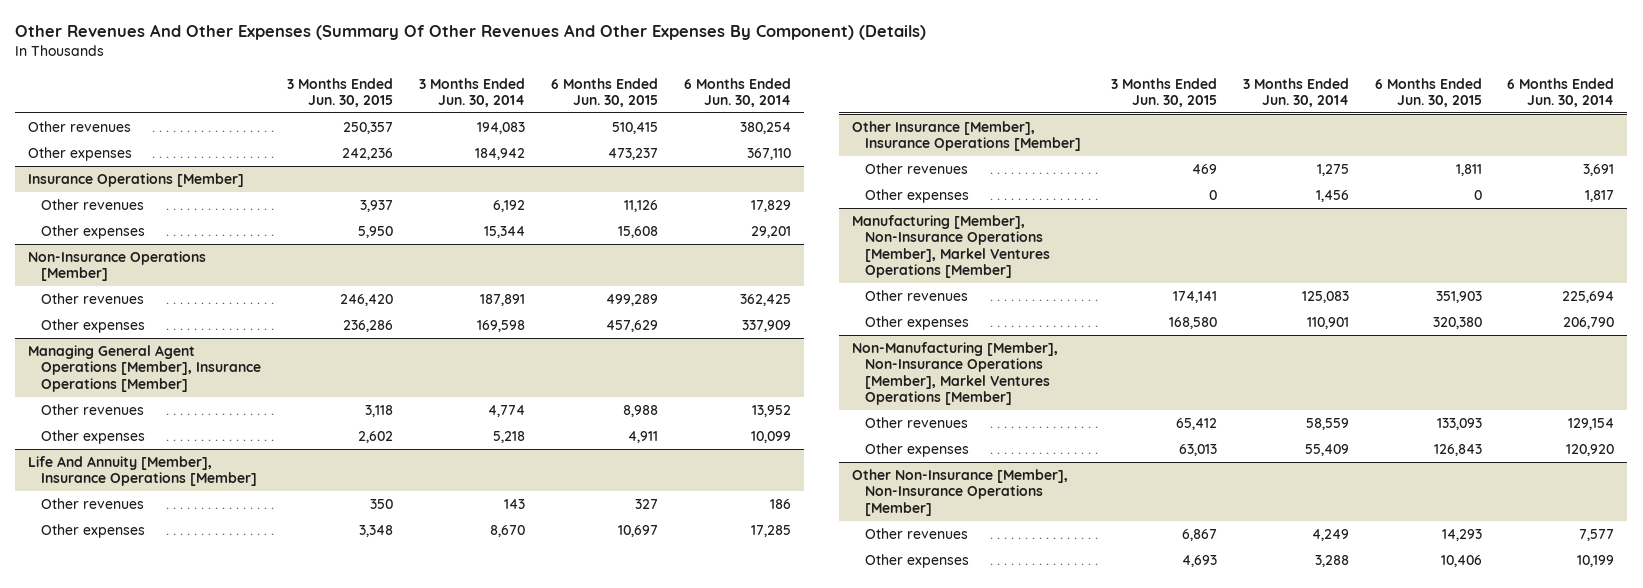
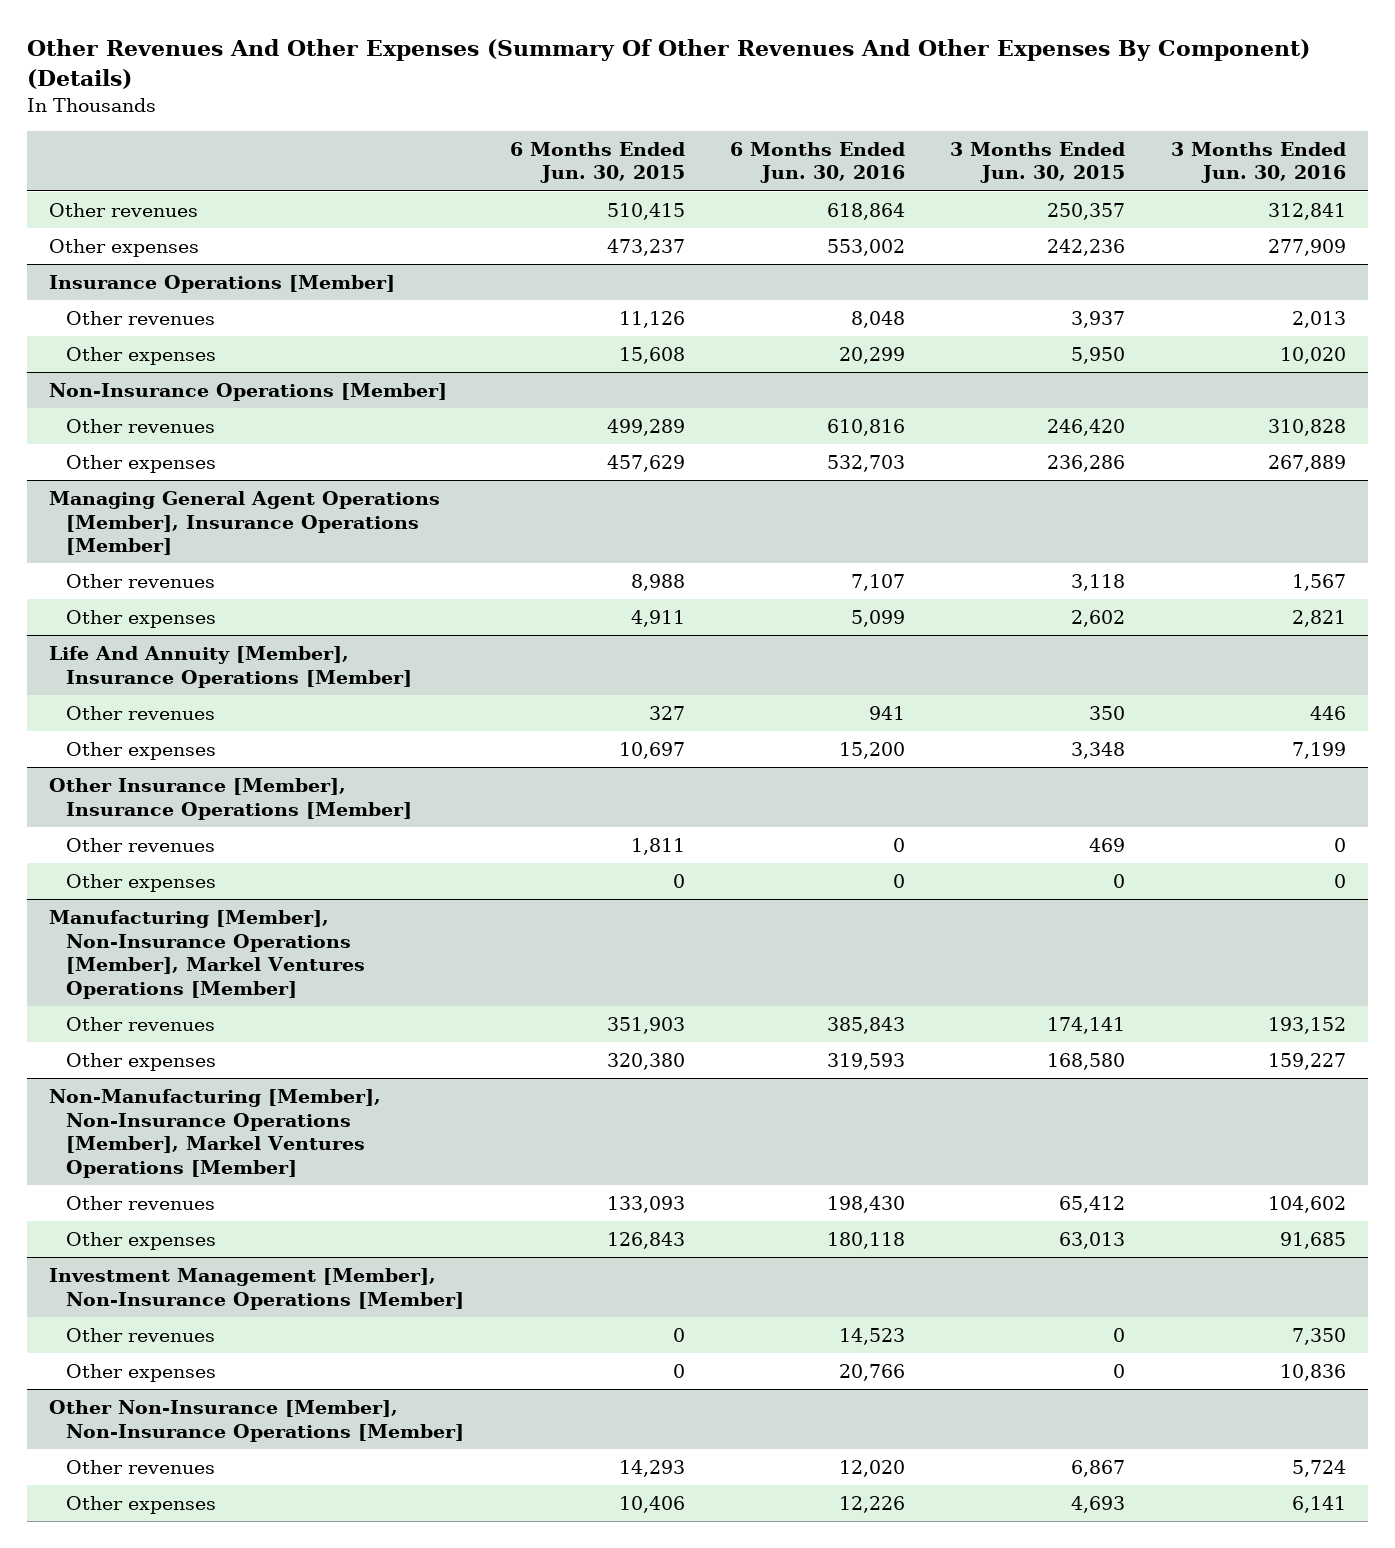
[418,77,525,108] 3 Months Ended Jun. 30, 2014 -> none
[683,77,791,108] 6 Months Ended Jun. 30, 2014 -> none
none -> [730,141,906,184] 6 Months Ended Jun. 30, 2016
none -> [1170,141,1346,184] 3 Months Ended Jun. 30, 2016
none -> [49,1268,465,1310] Investment Management [Member], Non-Insurance Operations [Member]
none -> [66,1328,216,1343] Other revenues
none -> [66,1364,217,1383] Other expenses

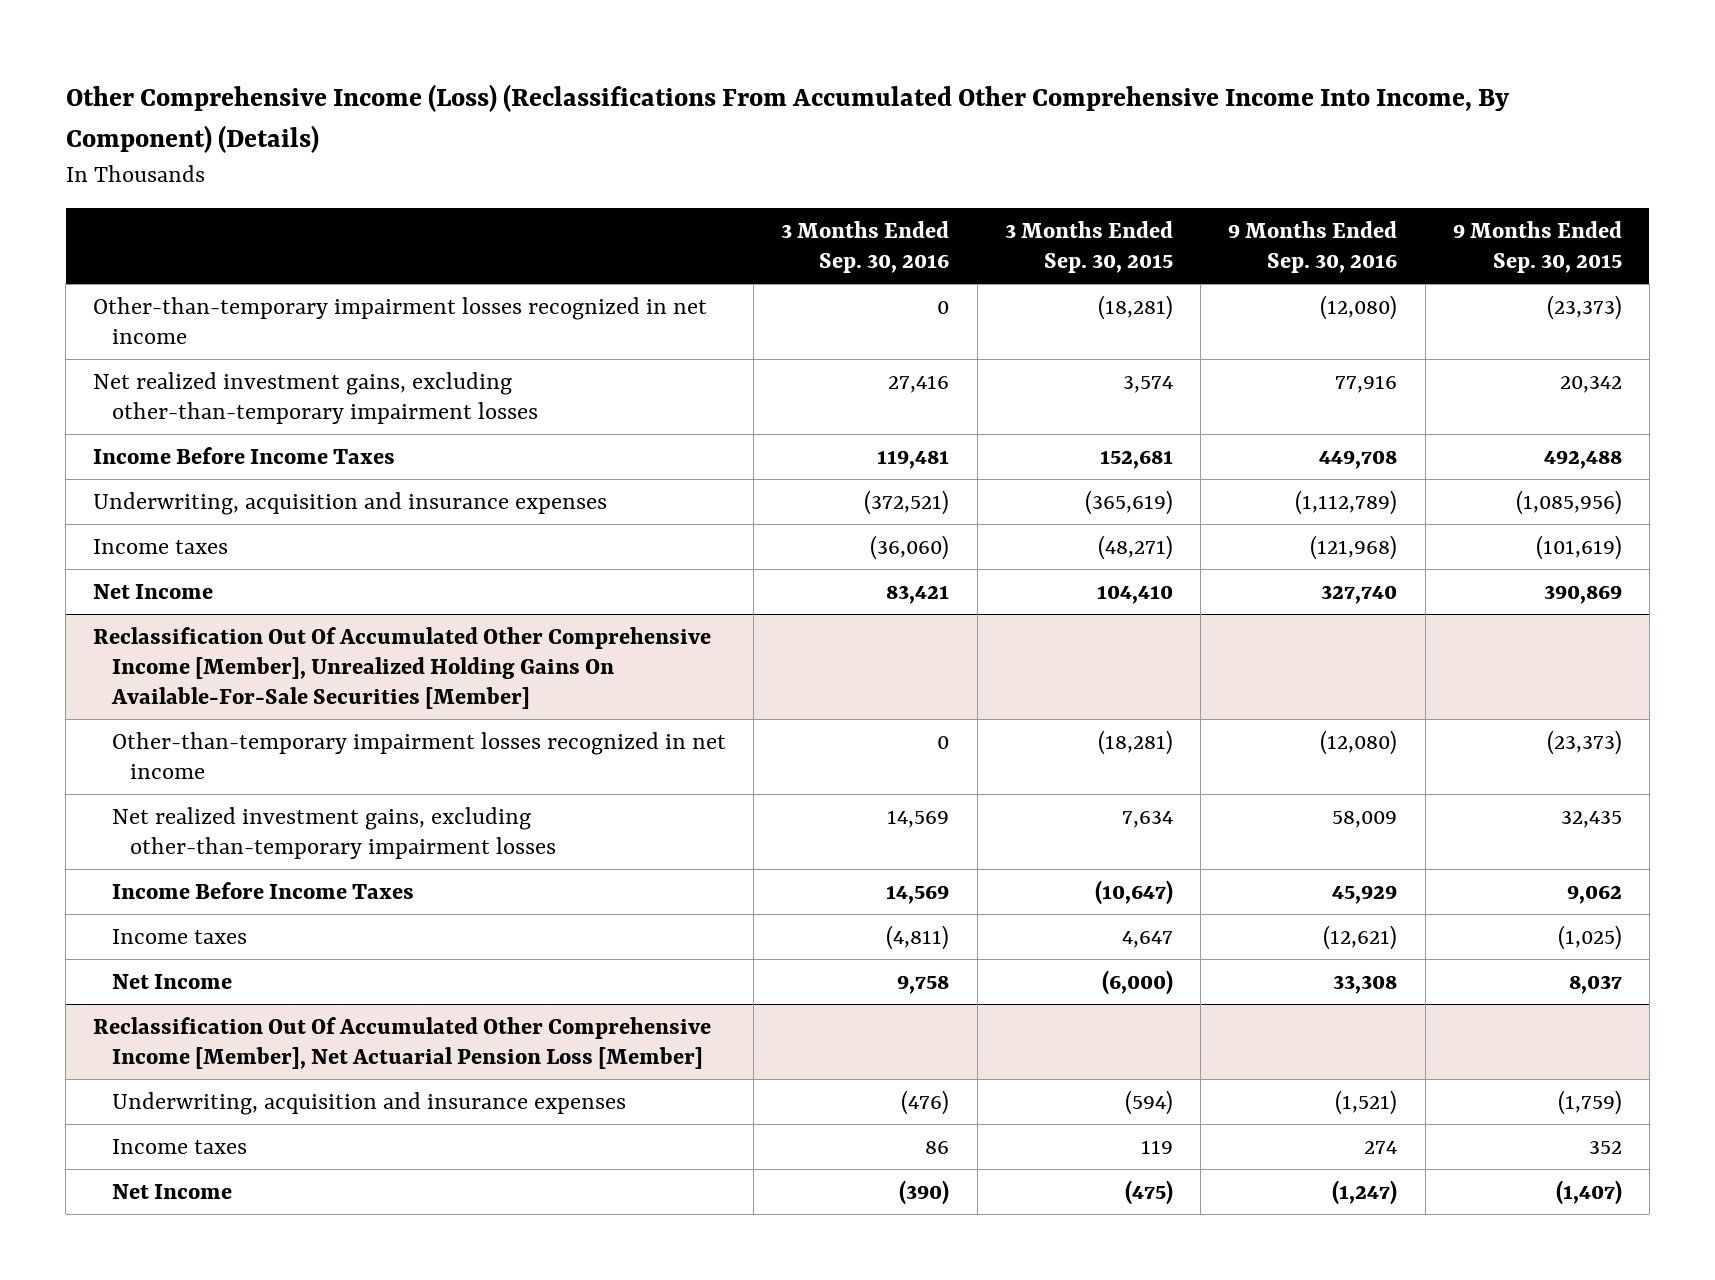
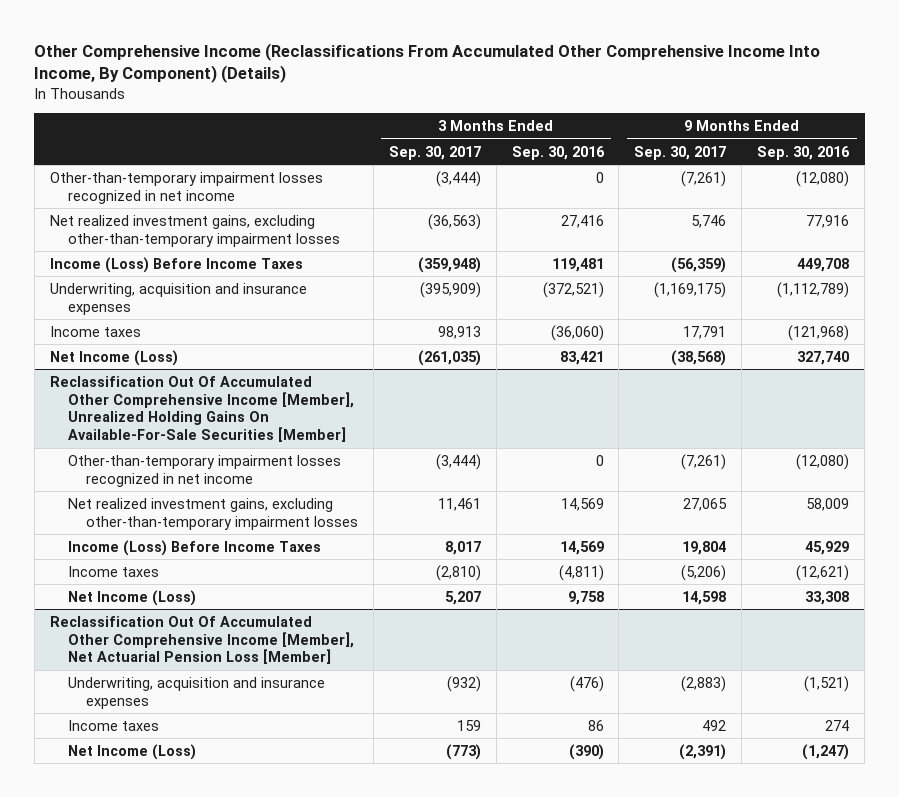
[65,84,1510,153] Other Comprehensive Income (Loss) (Reclassifications From Accumulated Other Comprehensive Income Into Income, By Component) (Details) -> [34,42,821,84] Other Comprehensive Income (Reclassifications From Accumulated Other Comprehensive Income Into Income, By Component) (Details)
[1004,221,1173,274] 3 Months Ended Sep. 30, 2015 -> none
[1452,221,1622,274] 9 Months Ended Sep. 30, 2015 -> none
none -> [388,145,481,160] Sep. 30, 2017
none -> [634,145,727,160] Sep. 30, 2017
[93,447,396,465] Income Before Income Taxes -> [49,256,303,273] Income (Loss) Before Income Taxes
[93,584,214,600] Net Income -> [49,349,178,366] Net Income (Loss)
[111,882,414,900] Income Before Income Taxes -> [67,539,321,556] Income (Loss) Before Income Taxes
[111,974,232,990] Net Income -> [67,589,196,606] Net Income (Loss)
[111,1184,232,1200] Net Income -> [67,743,196,760] Net Income (Loss)

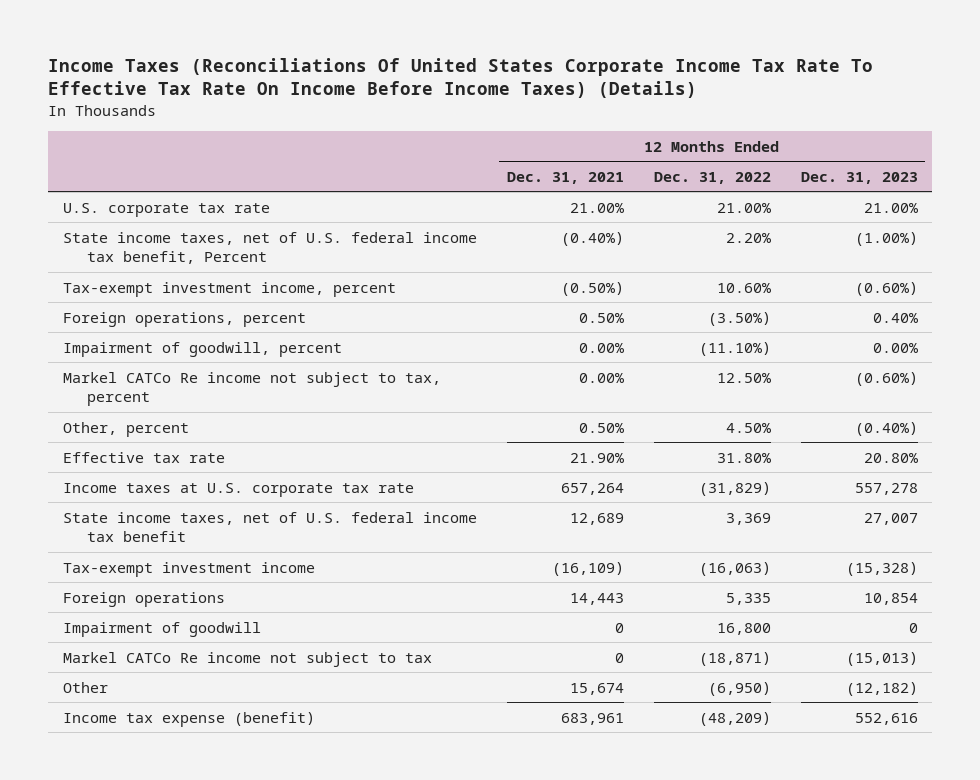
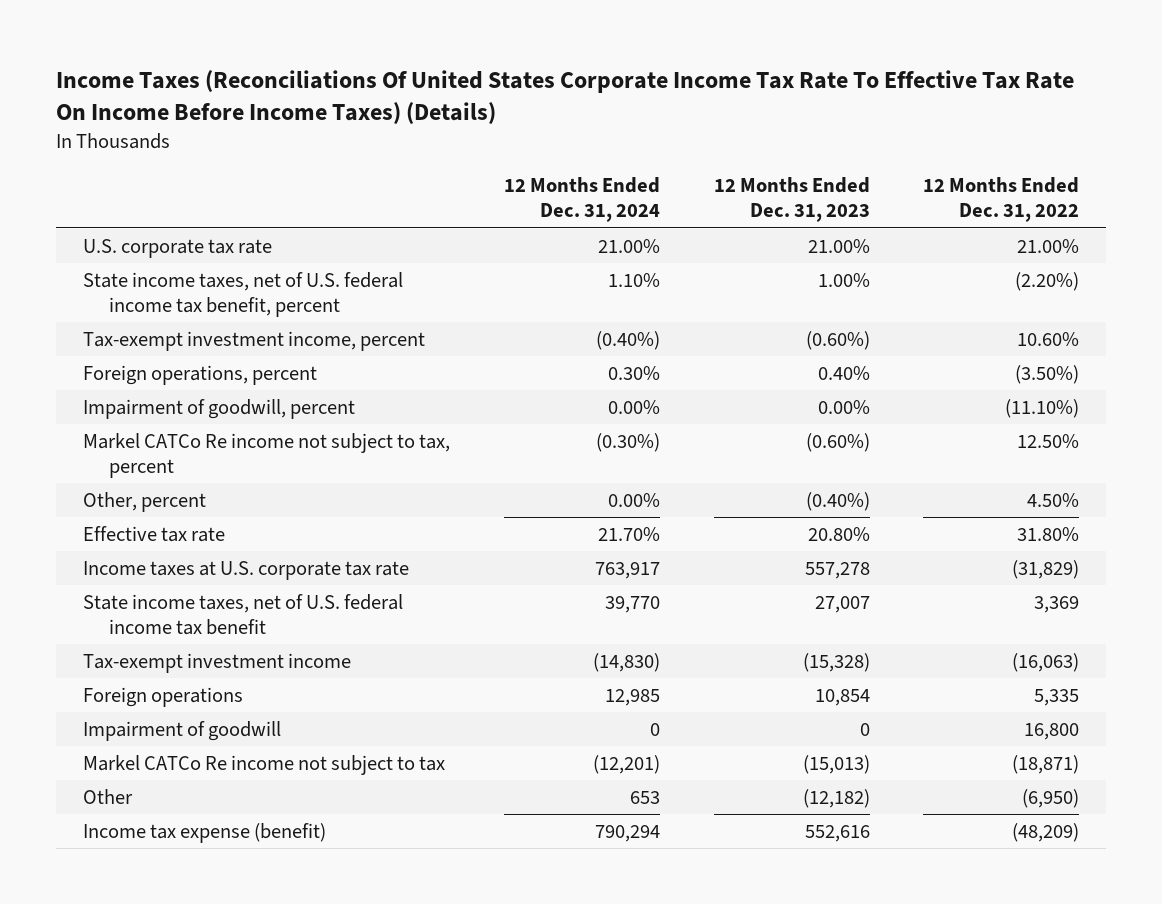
[506,171,624,184] Dec. 31, 2021 -> none
none -> [503,177,660,223] 12 Months Ended Dec. 31, 2024
[62,231,477,265] State income taxes, net of U.S. federal income tax benefit, Percent -> [82,271,403,317] State income taxes, net of U.S. federal income tax benefit, percent
[725,232,771,243] 2.20% -> [1015,271,1080,291] (2.20%)
[854,231,918,246] (1.00%) -> [817,272,870,287] 1.00%

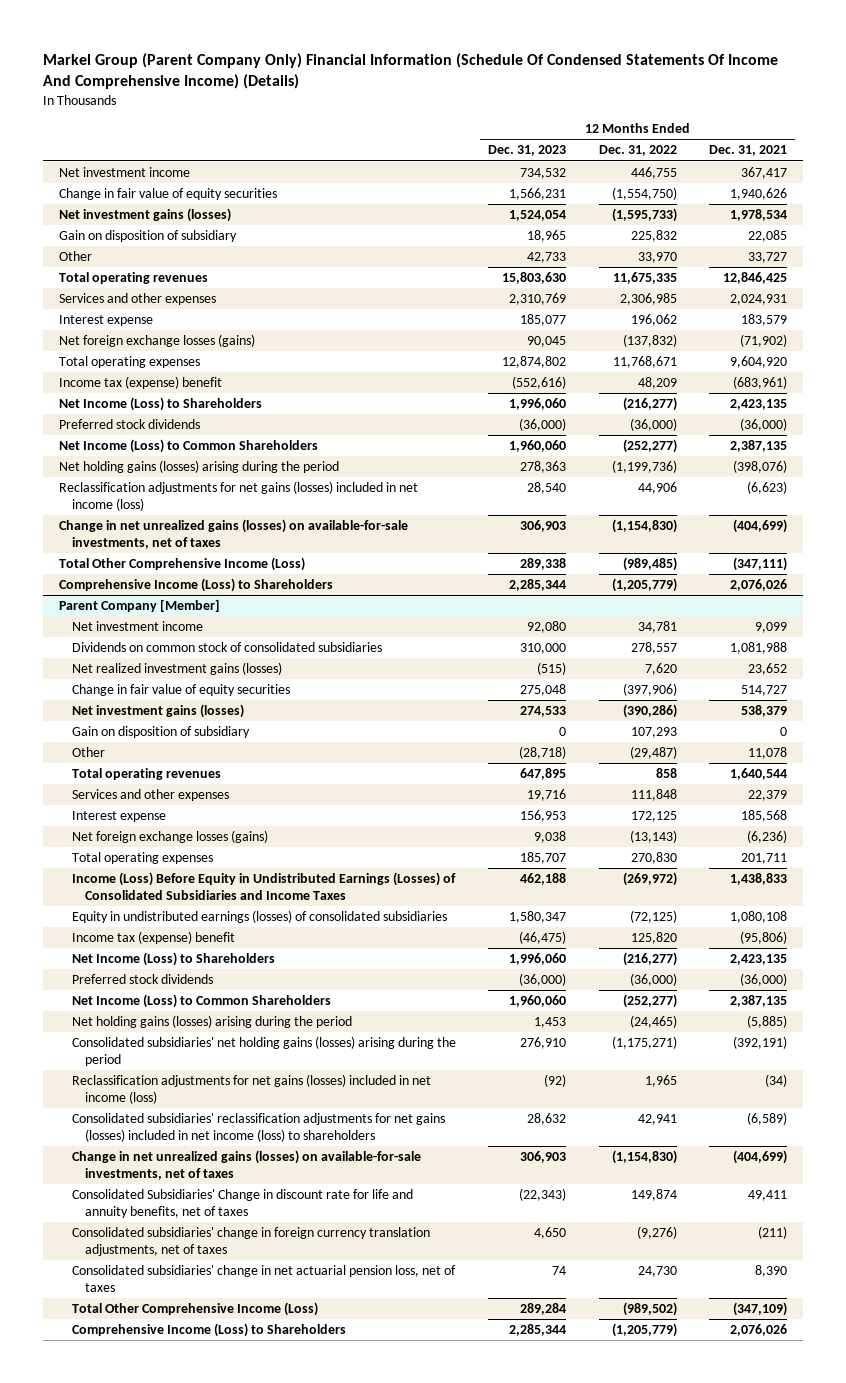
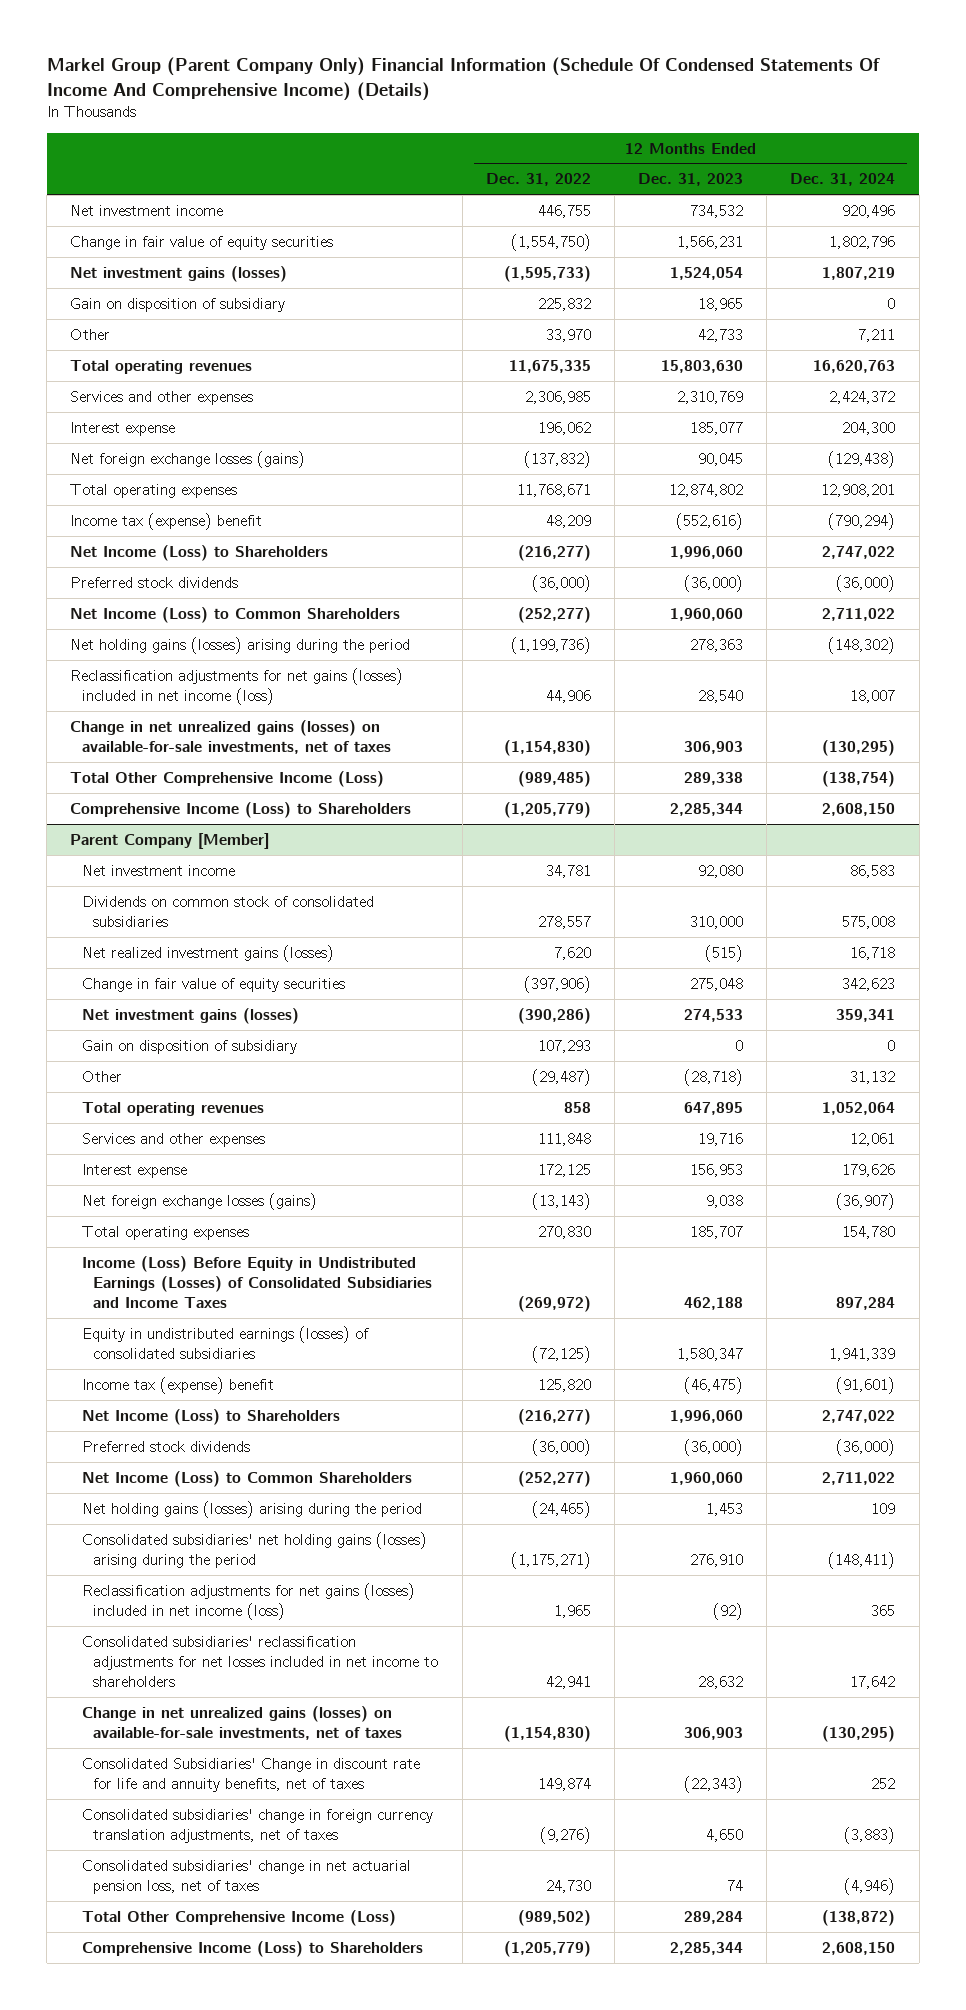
[708,145,787,157] Dec. 31, 2021 -> none
none -> [790,173,896,187] Dec. 31, 2024
[72,1112,446,1143] Consolidated subsidiaries' reclassification adjustments for net gains (losses) included in net income (loss) to shareholders -> [81,1635,439,1687] Consolidated subsidiaries' reclassification adjustments for net losses included in net income to shareholders

